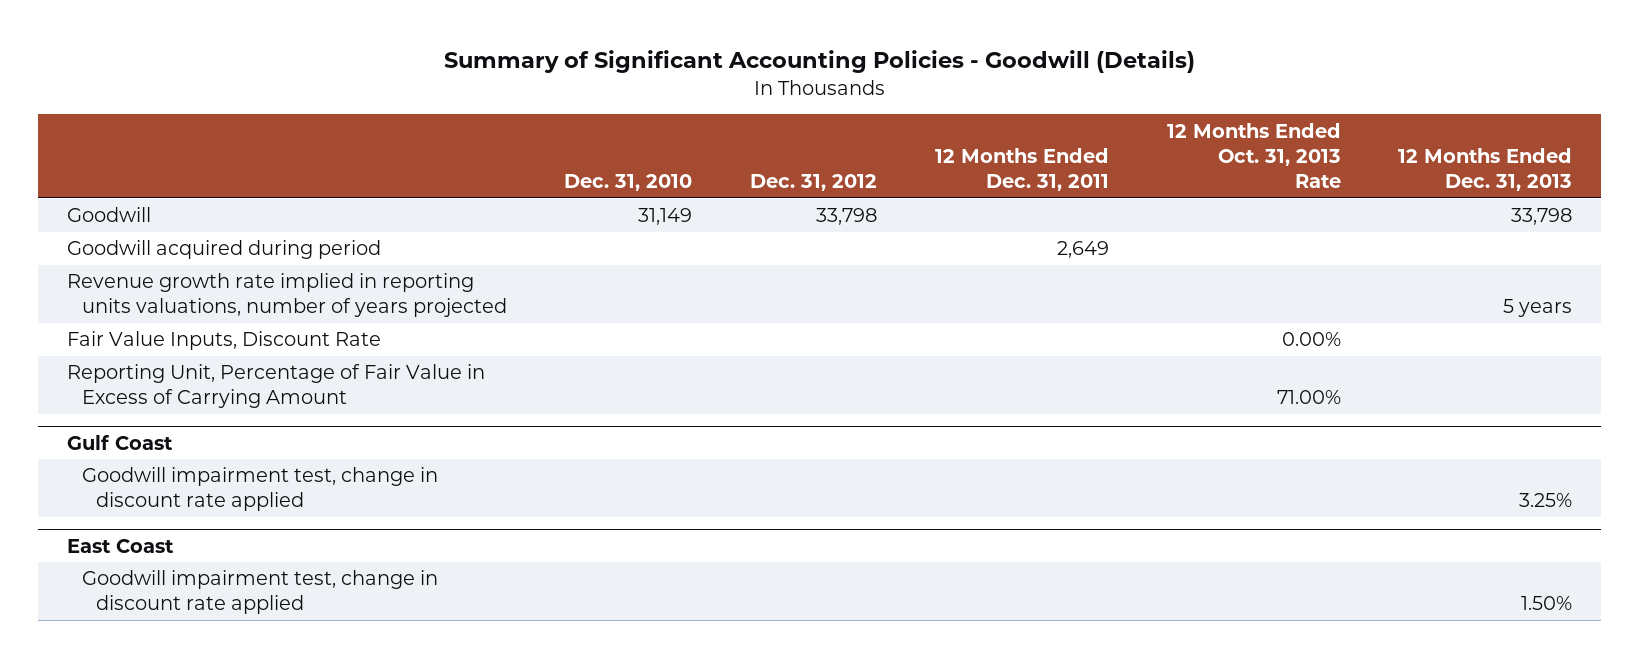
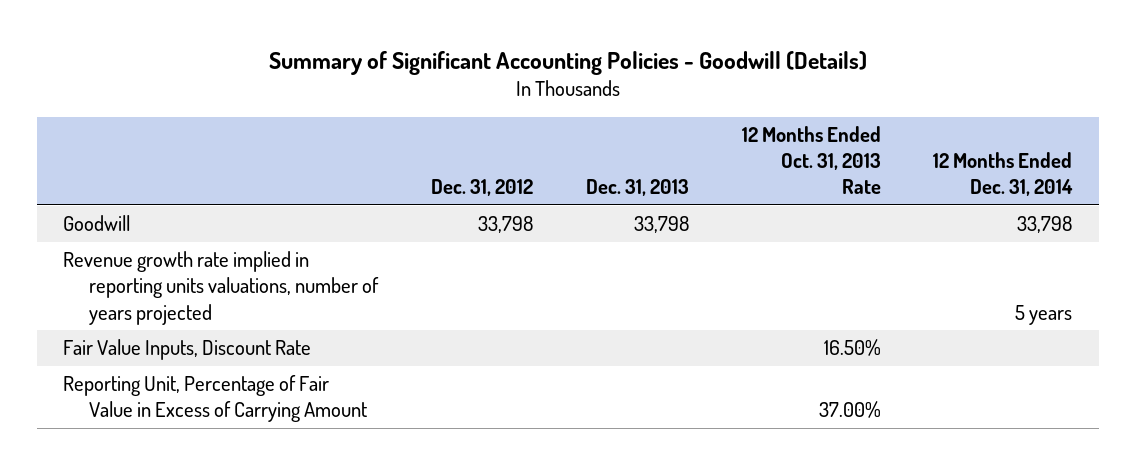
[564,174,693,192] Dec. 31, 2010 -> none
[934,147,1109,192] 12 Months Ended Dec. 31, 2011 -> none
[1398,147,1573,192] 12 Months Ended Dec. 31, 2013 -> none
none -> [585,179,689,197] Dec. 31, 2013
none -> [933,152,1074,197] 12 Months Ended Dec. 31, 2014
[66,240,381,260] Goodwill acquired during period -> none
[66,434,173,450] Gulf Coast -> none
[81,467,438,512] Goodwill impairment test, change in discount rate applied -> none
[66,538,174,553] East Coast -> none
[81,570,438,615] Goodwill impairment test, change in discount rate applied -> none
[1281,332,1341,347] 0.00% -> [823,339,881,357] 16.50%
[1276,390,1341,405] 71.00% -> [818,401,881,419] 37.00%

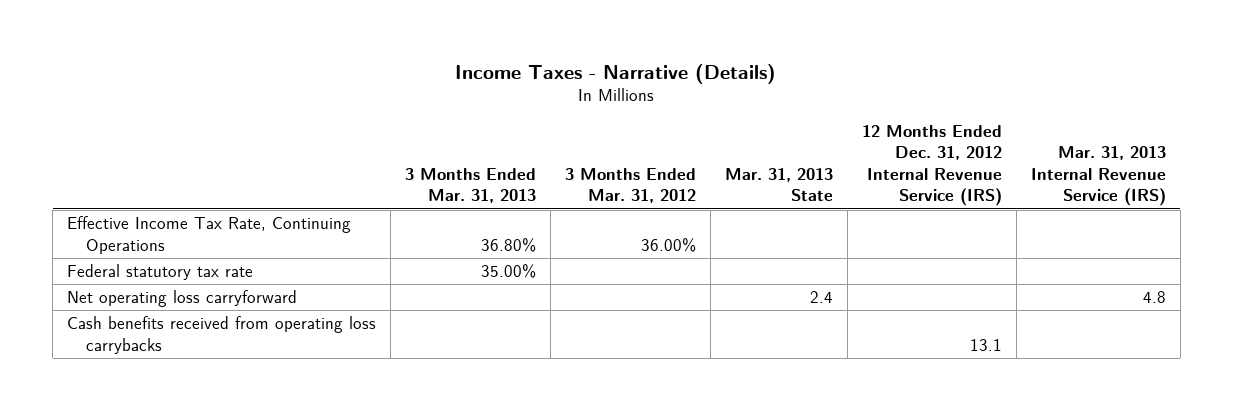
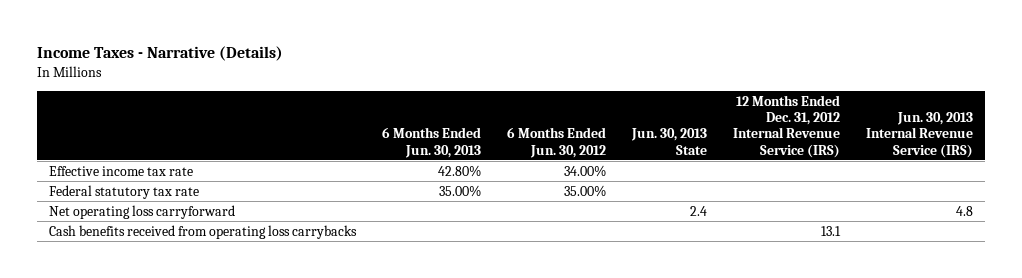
[404,167,536,204] 3 Months Ended Mar. 31, 2013 -> none
[564,167,696,204] 3 Months Ended Mar. 31, 2012 -> none
[724,167,833,202] Mar. 31, 2013 State -> none
[1030,146,1166,207] Mar. 31, 2013 Internal Revenue Service (IRS) -> none
none -> [382,127,482,158] 6 Months Ended Jun. 30, 2013
none -> [507,127,607,158] 6 Months Ended Jun. 30, 2012
none -> [630,128,707,155] Jun. 30, 2013 State
none -> [865,112,973,158] Jun. 30, 2013 Internal Revenue Service (IRS)
[67,216,352,254] Effective Income Tax Rate, Continuing Operations -> [49,165,194,176] Effective income tax rate

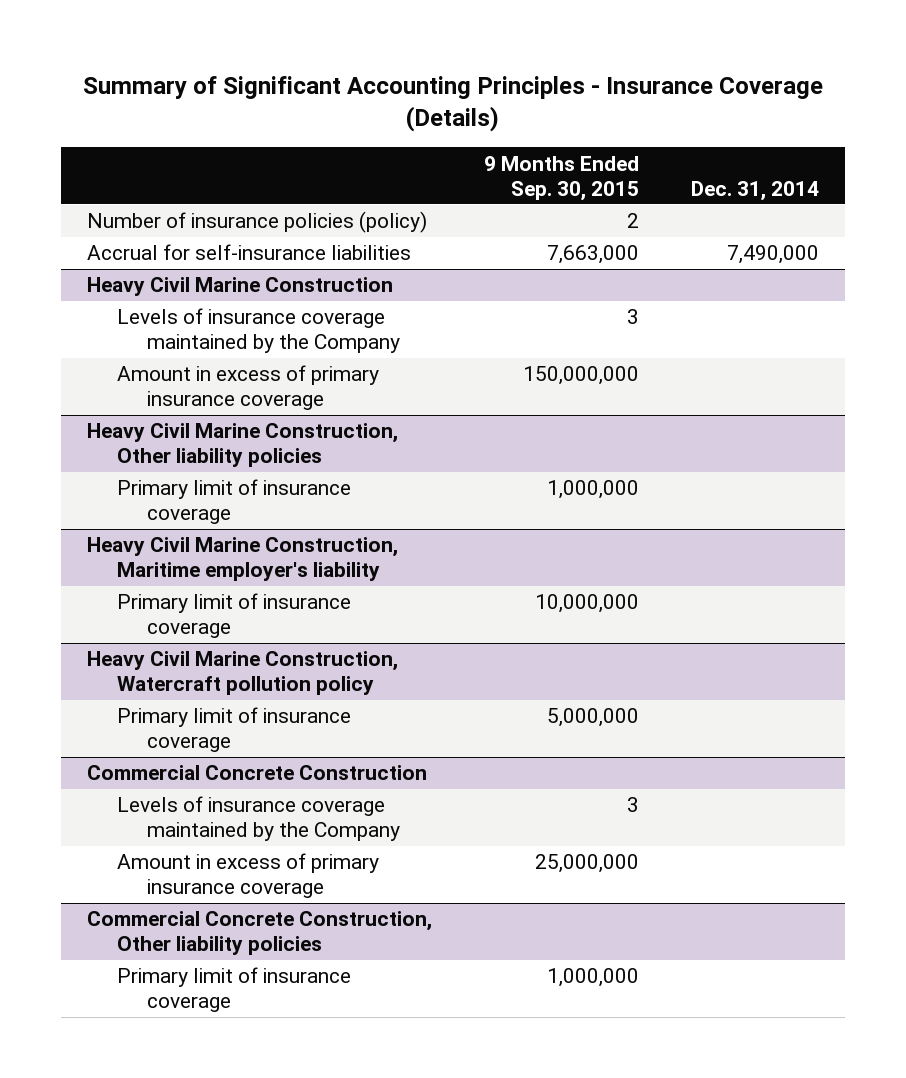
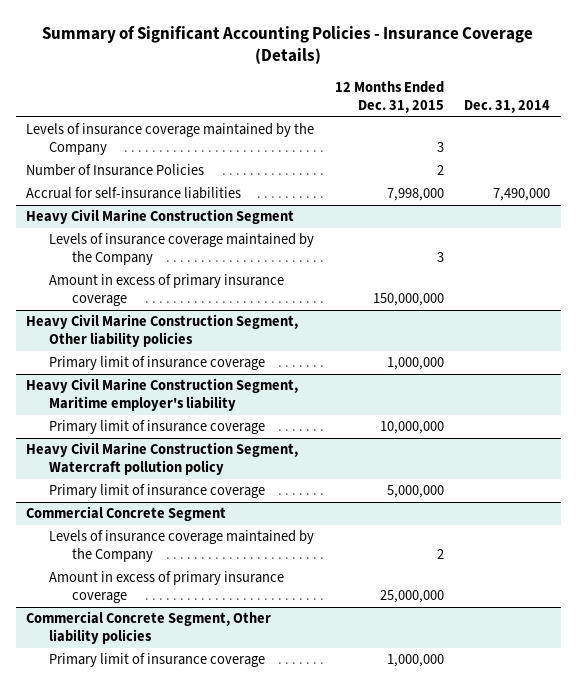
[83,75,824,133] Summary of Significant Accounting Principles - Insurance Coverage (Details) -> [42,25,534,65] Summary of Significant Accounting Policies - Insurance Coverage (Details)
[484,155,640,201] 9 Months Ended Sep. 30, 2015 -> none
none -> [334,81,444,113] 12 Months Ended Dec. 31, 2015
none -> [26,123,315,156] Levels of insurance coverage maintained by the Company
[86,211,427,234] Number of insurance policies (policy) -> [26,164,205,177] Number of Insurance Policies
[86,277,393,297] Heavy Civil Marine Construction -> [26,209,295,225] Heavy Civil Marine Construction Segment
[86,423,398,468] Heavy Civil Marine Construction, Other liability policies -> [26,314,299,348] Heavy Civil Marine Construction Segment, Other liability policies
[86,537,398,582] Heavy Civil Marine Construction, Maritime employer's liability -> [26,378,299,412] Heavy Civil Marine Construction Segment, Maritime employer's liability
[86,651,398,696] Heavy Civil Marine Construction, Watercraft pollution policy -> [26,442,299,476] Heavy Civil Marine Construction Segment, Watercraft pollution policy
[86,765,427,781] Commercial Concrete Construction -> [26,506,227,522] Commercial Concrete Segment
[86,911,432,956] Commercial Concrete Construction, Other liability policies -> [26,611,272,645] Commercial Concrete Segment, Other liability policies

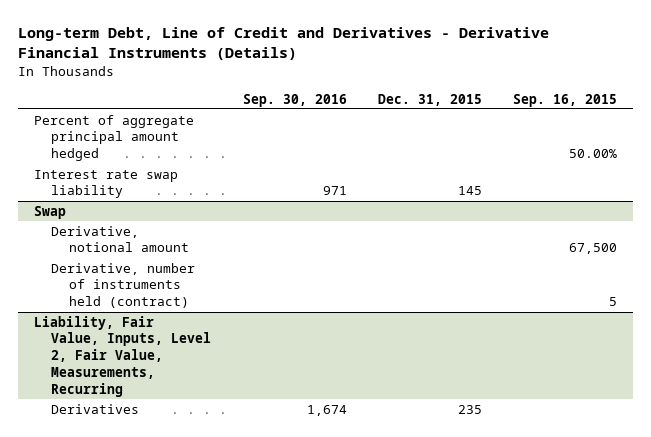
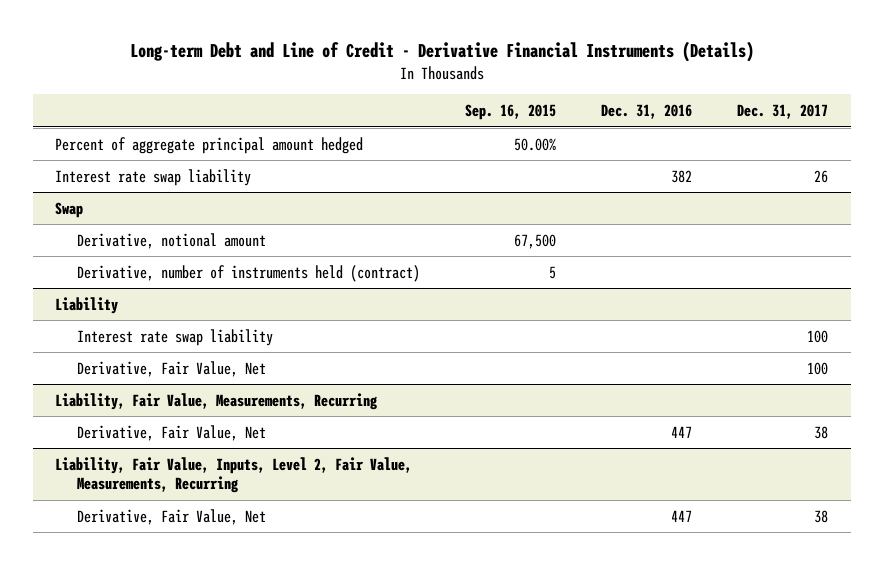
[18,27,550,61] Long-term Debt, Line of Credit and Derivatives - Derivative Financial Instruments (Details) -> [129,41,754,63] Long-term Debt and Line of Credit - Derivative Financial Instruments (Details)
[242,93,347,107] Sep. 30, 2016 -> none
[377,93,482,106] Dec. 31, 2015 -> none
none -> [601,104,693,120] Dec. 31, 2016
none -> [737,104,829,120] Dec. 31, 2017
none -> [55,296,119,314] Liability
none -> [77,328,274,346] Interest rate swap liability
none -> [77,360,267,377] Derivative, Fair Value, Net
none -> [55,392,379,410] Liability, Fair Value, Measurements, Recurring
none -> [77,424,267,441] Derivative, Fair Value, Net
[51,403,140,414] Derivatives -> [77,508,267,525] Derivative, Fair Value, Net

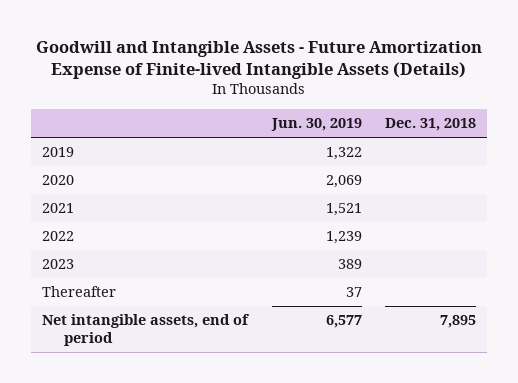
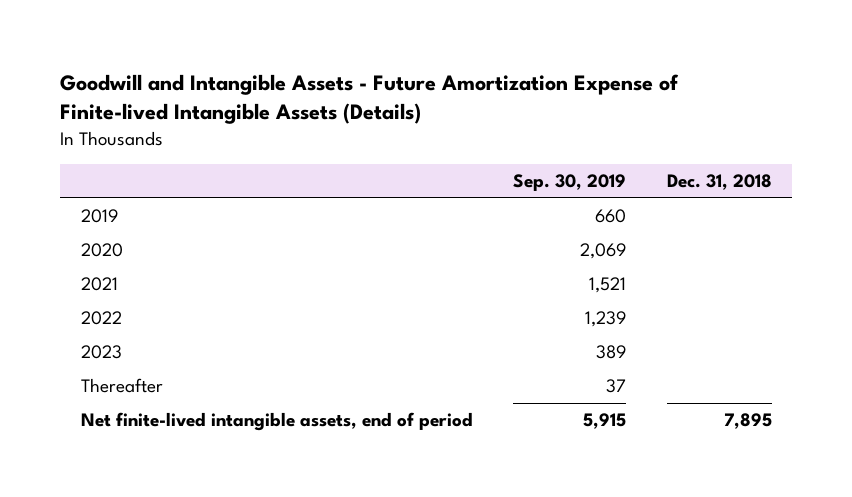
[270,117,362,131] Jun. 30, 2019 -> none
none -> [513,174,627,192] Sep. 30, 2019
[42,314,250,347] Net intangible assets, end of period -> [80,412,473,432] Net finite-lived intangible assets, end of period

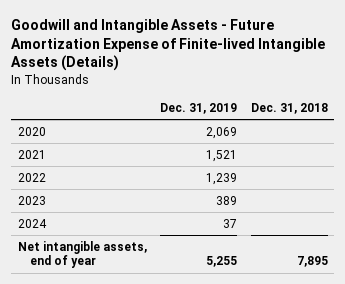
[513,174,627,192] Sep. 30, 2019 -> none
none -> [160,102,238,114] Dec. 31, 2019
[80,209,118,224] 2019 -> none
[80,378,163,394] Thereafter -> none
none -> [17,218,47,228] 2024
[80,412,473,432] Net finite-lived intangible assets, end of period -> [17,240,147,269] Net intangible assets, end of year

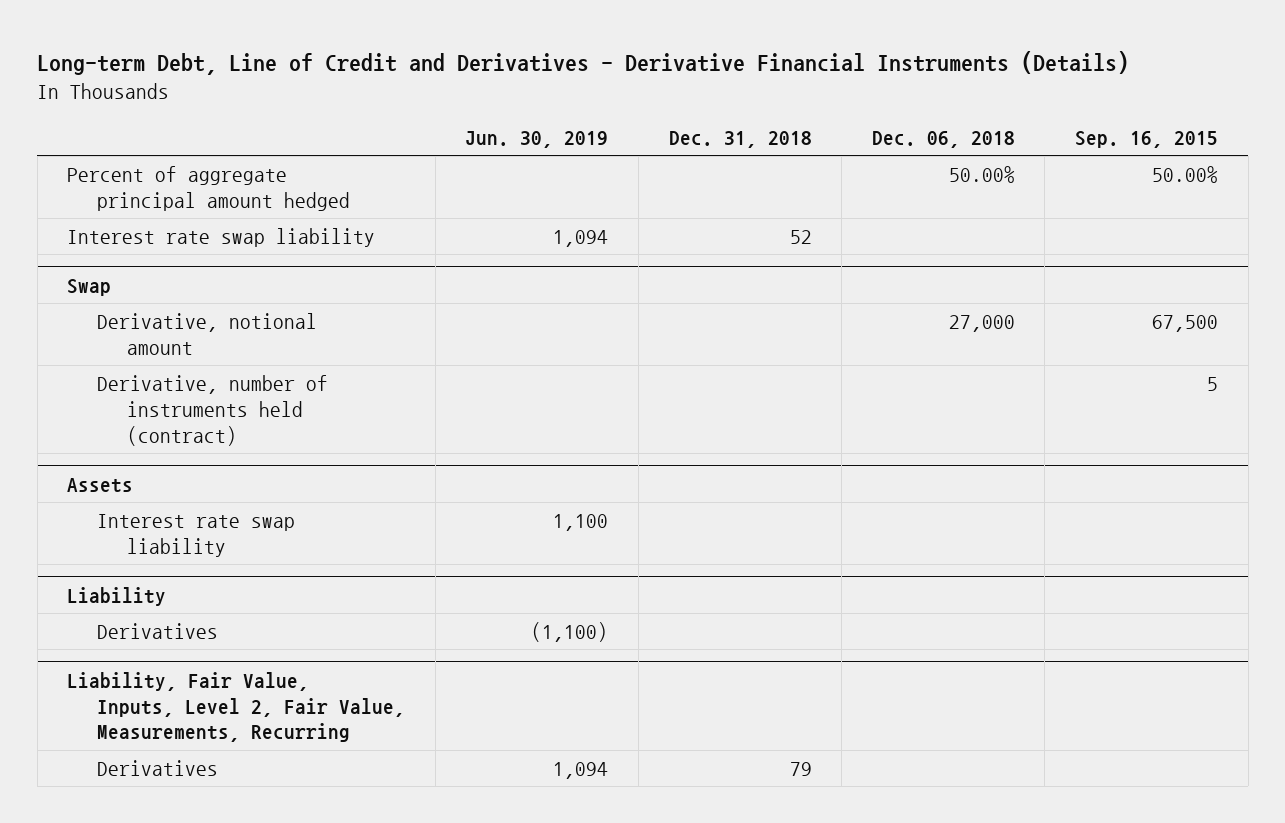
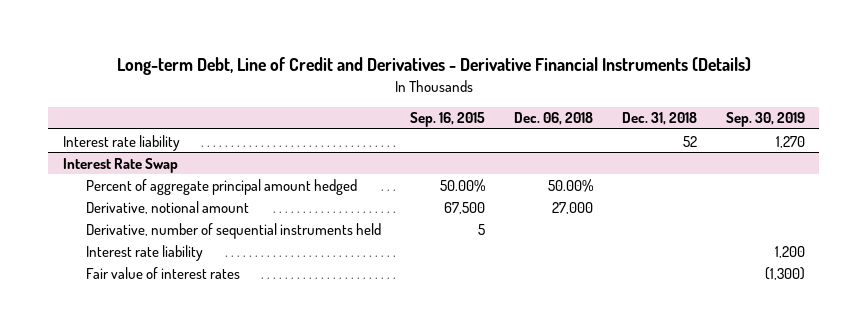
[465,130,609,148] Jun. 30, 2019 -> none
none -> [725,112,805,128] Sep. 30, 2019
[67,165,351,211] Percent of aggregate principal amount hedged -> none
[67,227,376,247] Interest rate swap liability -> [62,134,180,151] Interest rate liability
[67,278,112,296] Swap -> [62,157,178,173] Interest Rate Swap
none -> [86,178,358,195] Percent of aggregate principal amount hedged
[67,477,134,493] Assets -> none
[97,513,296,557] Interest rate swap liability -> none
[67,586,167,606] Liability -> none
[97,622,219,639] Derivatives -> none
[67,671,406,743] Liability, Fair Value, Inputs, Level 2, Fair Value, Measurements, Recurring -> none
[97,759,219,776] Derivatives -> none
[97,374,329,446] Derivative, number of instruments held (contract) -> [86,222,382,239] Derivative, number of sequential instruments held
none -> [86,244,204,261] Interest rate liability
none -> [86,266,241,279] Fair value of interest rates

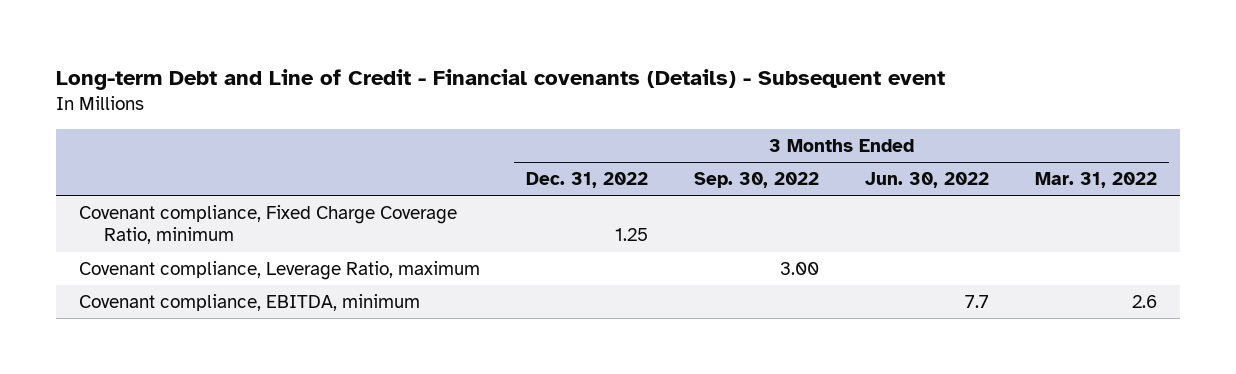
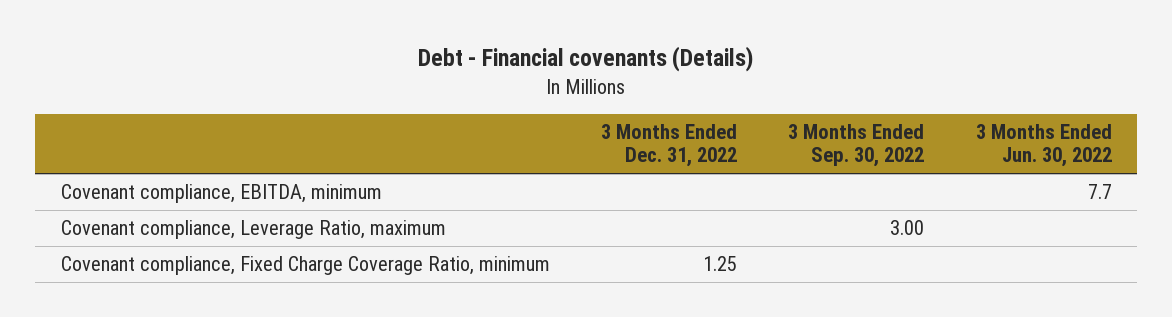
[55,68,945,90] Long-term Debt and Line of Credit - Financial covenants (Details) - Subsequent event -> [418,46,754,73] Debt - Financial covenants (Details)
[1035,172,1158,189] Mar. 31, 2022 -> none
[78,260,480,280] Covenant compliance, Leverage Ratio, maximum -> [60,220,446,240] Covenant compliance, Leverage Ratio, maximum
[78,204,457,245] Covenant compliance, Fixed Charge Coverage Ratio, minimum -> [60,256,550,276] Covenant compliance, Fixed Charge Coverage Ratio, minimum

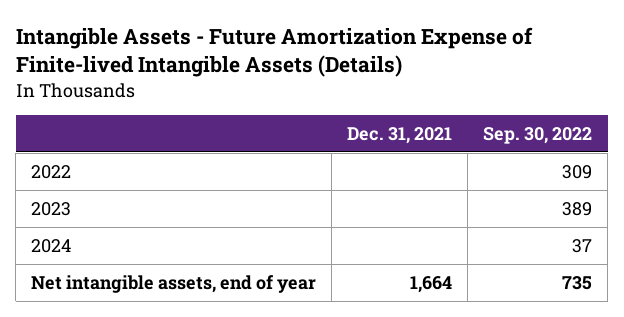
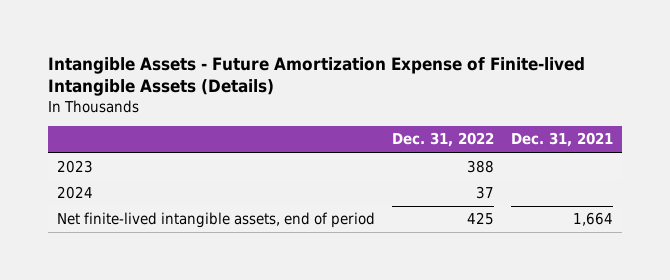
[483,126,593,144] Sep. 30, 2022 -> none
none -> [391,132,494,148] Dec. 31, 2022
[31,165,72,180] 2022 -> none
[31,275,317,294] Net intangible assets, end of year -> [56,212,375,229] Net finite-lived intangible assets, end of period

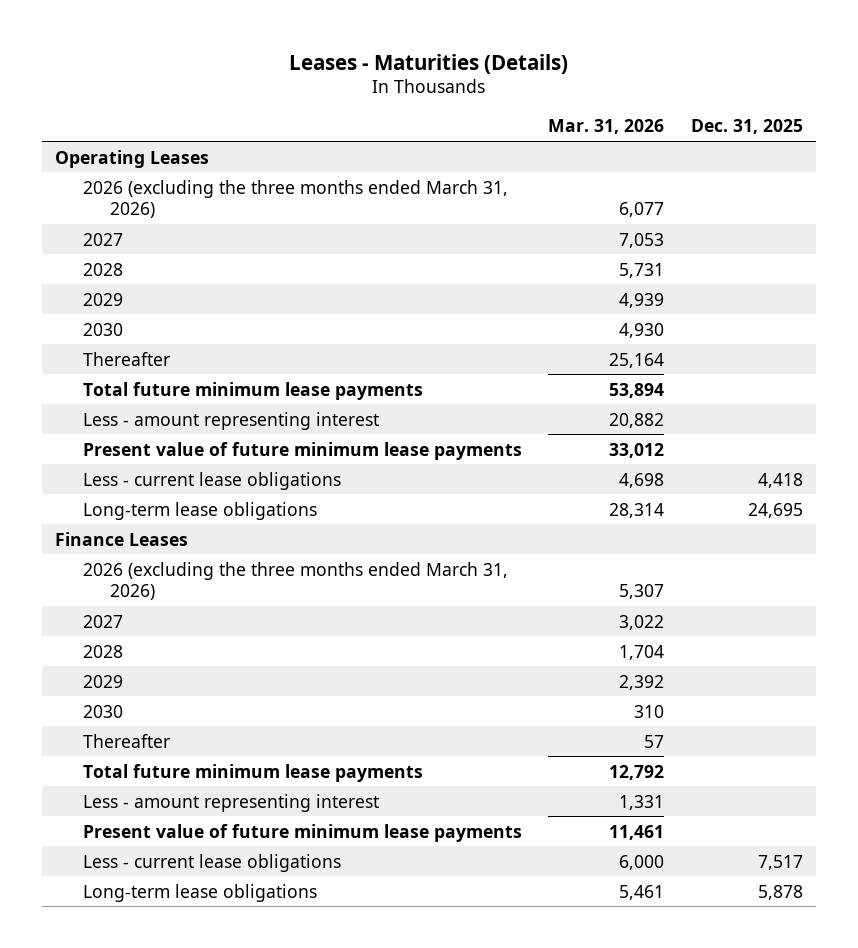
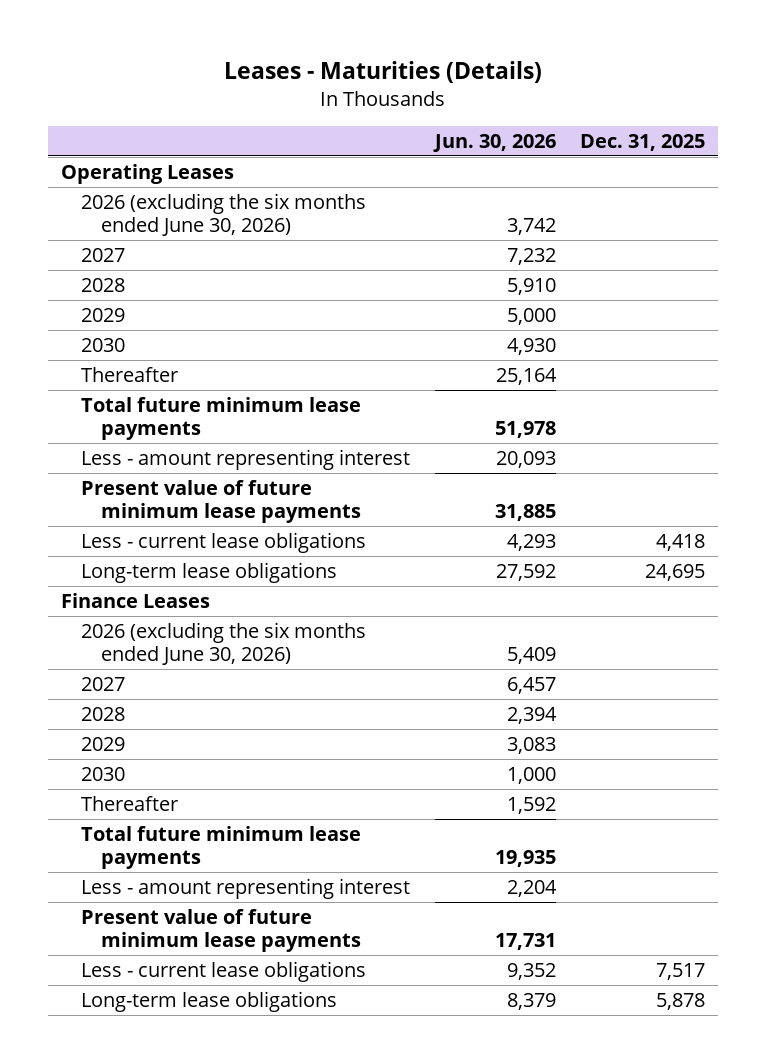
[548,119,665,135] Mar. 31, 2026 -> none
none -> [432,133,556,152] Jun. 30, 2026
[82,179,508,219] 2026 (excluding the three months ended March 31, 2026) -> [80,192,366,237] 2026 (excluding the six months ended June 30, 2026)
[82,561,508,601] 2026 (excluding the three months ended March 31, 2026) -> [80,621,366,666] 2026 (excluding the six months ended June 30, 2026)

